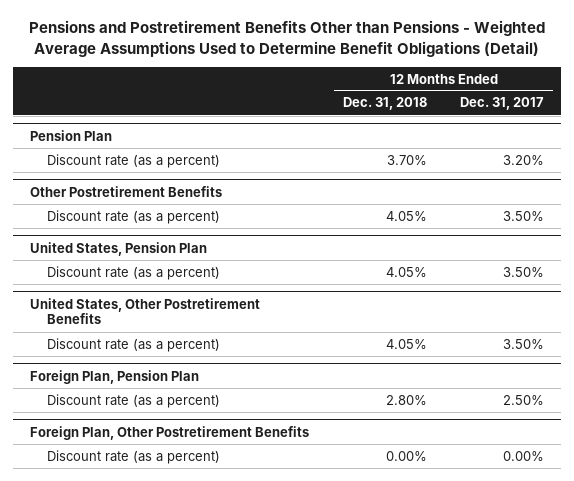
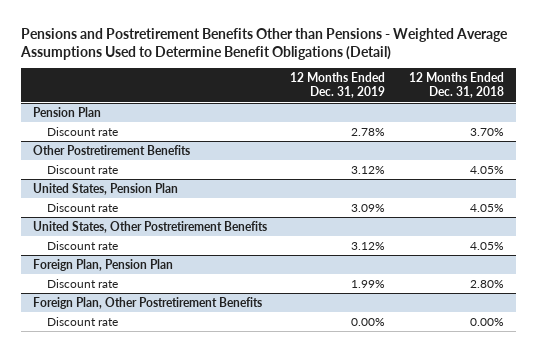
[460,97,545,111] Dec. 31, 2017 -> none
none -> [290,72,386,99] 12 Months Ended Dec. 31, 2019
[46,153,220,168] Discount rate (as a percent) -> [46,126,118,136] Discount rate
[46,209,220,224] Discount rate (as a percent) -> [46,164,118,174] Discount rate
[46,265,220,280] Discount rate (as a percent) -> [46,202,118,212] Discount rate
[46,337,220,352] Discount rate (as a percent) -> [46,240,118,250] Discount rate
[46,393,220,408] Discount rate (as a percent) -> [46,278,118,288] Discount rate
[46,449,220,464] Discount rate (as a percent) -> [46,316,118,326] Discount rate

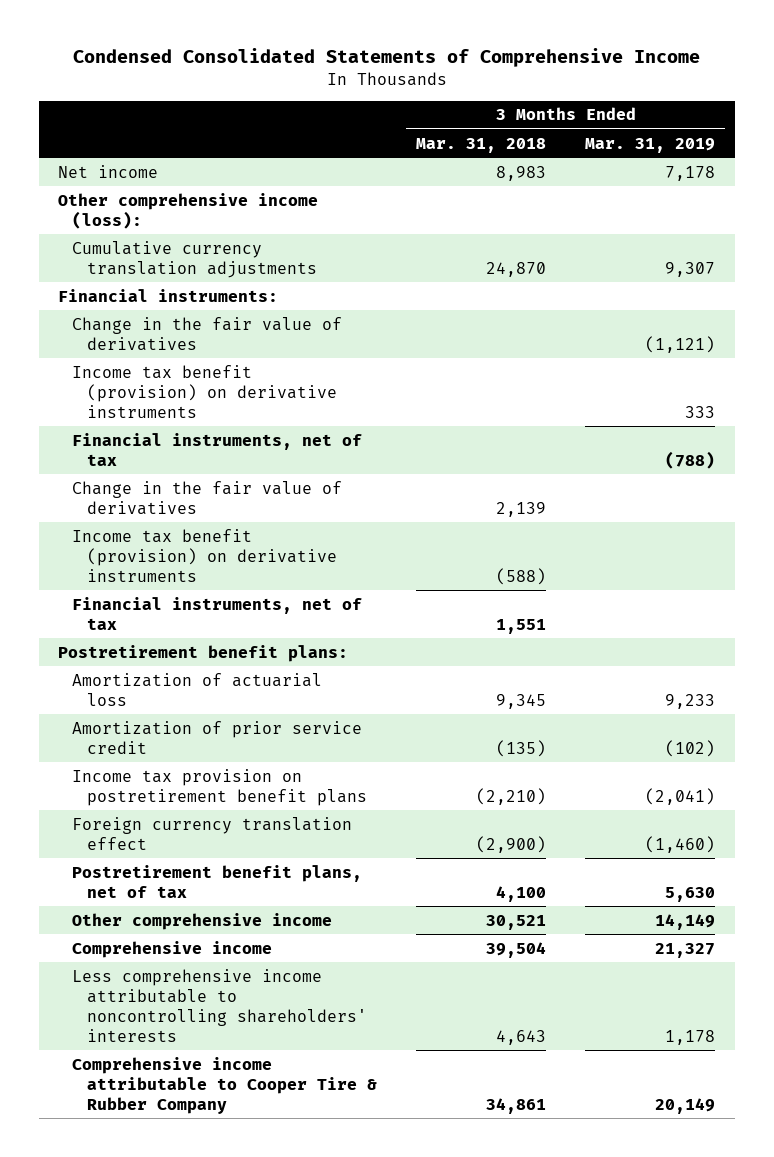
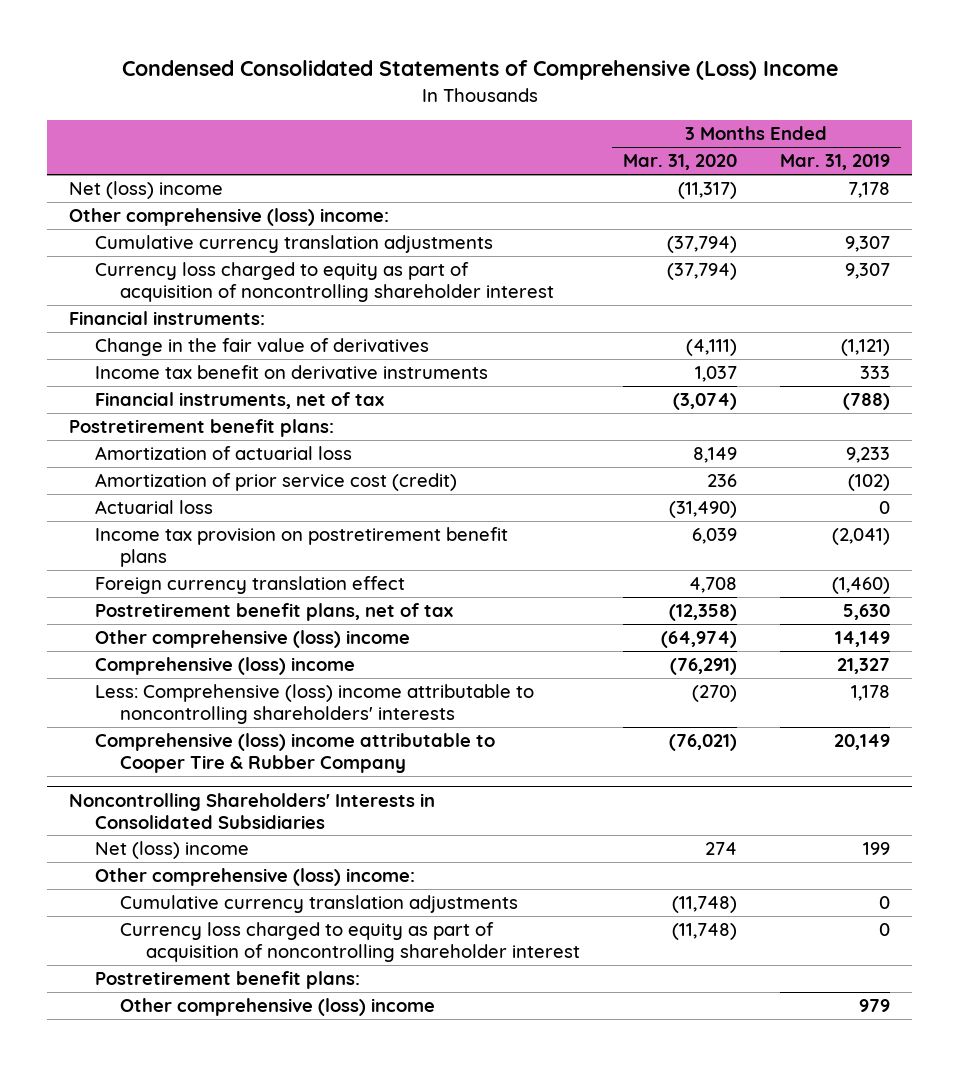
[72,48,700,68] Condensed Consolidated Statements of Comprehensive Income -> [121,60,838,81] Condensed Consolidated Statements of Comprehensive (Loss) Income
[415,137,546,153] Mar. 31, 2018 -> none
none -> [622,154,737,171] Mar. 31, 2020
[58,164,159,178] Net income -> [69,181,224,200] Net (loss) income
[58,192,319,229] Other comprehensive income (loss): -> [69,208,390,227] Other comprehensive (loss) income:
none -> [94,262,555,302] Currency loss charged to equity as part of acquisition of noncontrolling shareholder interest
[72,364,337,418] Income tax benefit (provision) on derivative instruments -> [94,365,488,380] Income tax benefit on derivative instruments
[72,480,343,515] Change in the fair value of derivatives -> none
[72,528,337,582] Income tax benefit (provision) on derivative instruments -> none
[72,596,363,630] Financial instruments, net of tax -> none
[72,720,363,754] Amortization of prior service credit -> [94,473,457,492] Amortization of prior service cost (credit)
none -> [94,500,213,515] Actuarial loss
[72,912,333,930] Other comprehensive income -> [94,630,410,649] Other comprehensive (loss) income
[72,940,273,958] Comprehensive income -> [94,657,355,676] Comprehensive (loss) income
[72,968,367,1042] Less comprehensive income attributable to noncontrolling shareholders' interests -> [94,684,534,724] Less: Comprehensive (loss) income attributable to noncontrolling shareholders' interests
[72,1056,377,1114] Comprehensive income attributable to Cooper Tire & Rubber Company -> [94,733,495,773] Comprehensive (loss) income attributable to Cooper Tire & Rubber Company
none -> [69,792,436,829] Noncontrolling Shareholders' Interests in Consolidated Subsidiaries
none -> [94,841,249,860] Net (loss) income
none -> [94,868,415,887] Other comprehensive (loss) income:
none -> [120,895,519,914] Cumulative currency translation adjustments
none -> [120,922,580,962] Currency loss charged to equity as part of acquisition of noncontrolling shareholder interest
none -> [94,971,360,990] Postretirement benefit plans:
none -> [120,998,436,1017] Other comprehensive (loss) income

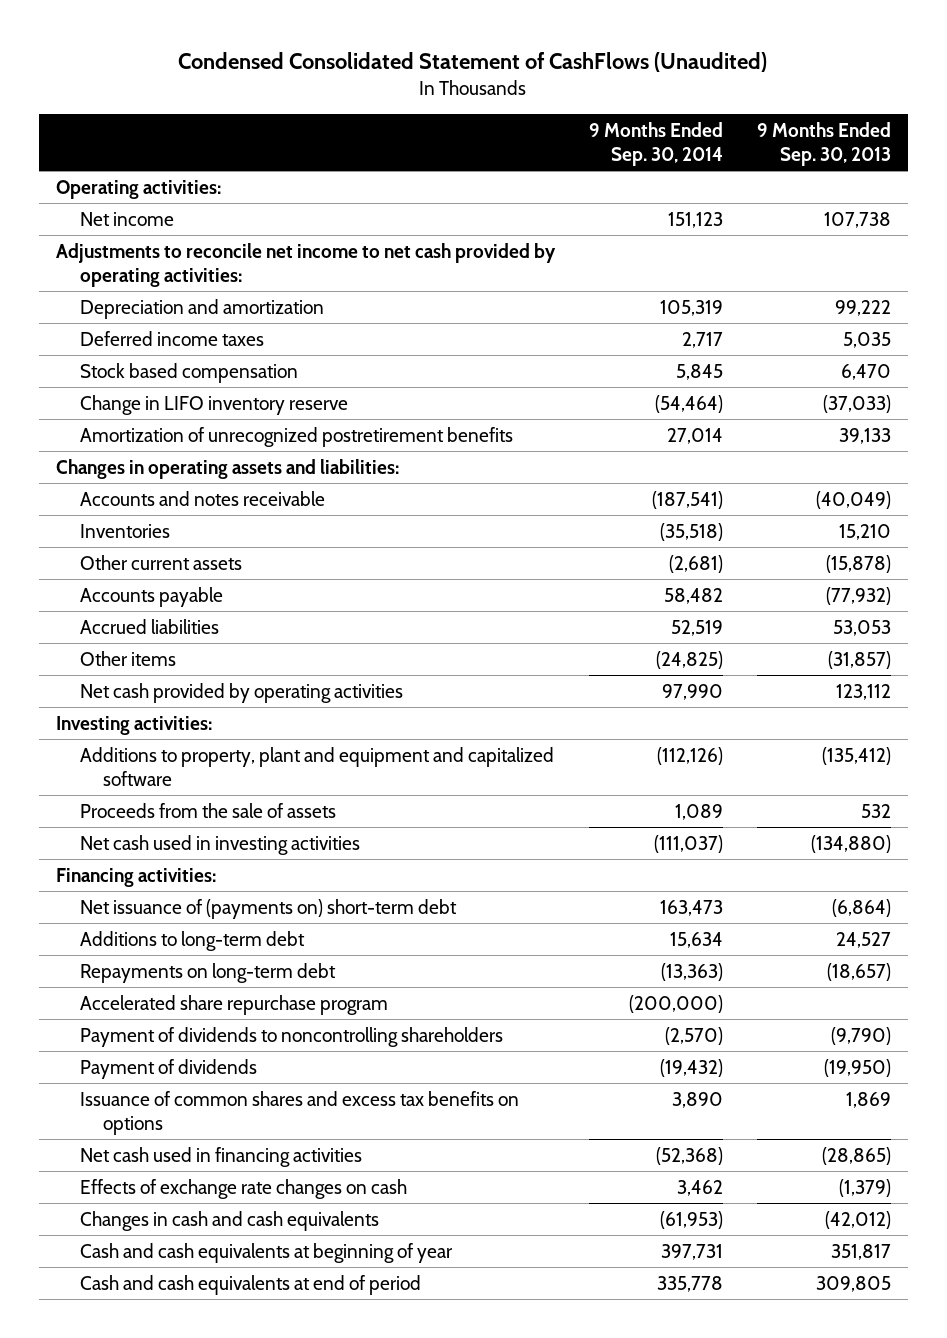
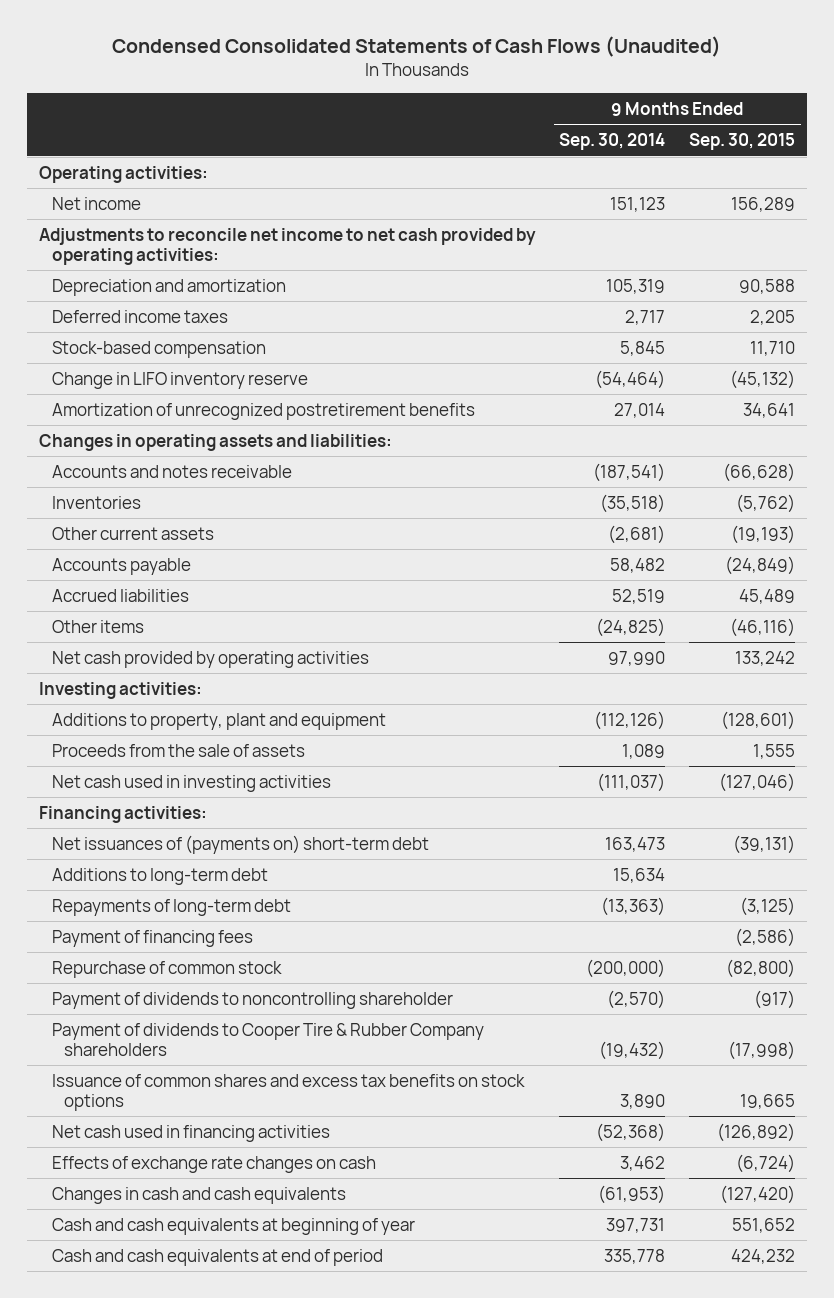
[178,51,768,72] Condensed Consolidated Statement of CashFlows (Unaudited) -> [111,36,721,58] Condensed Consolidated Statements of Cash Flows (Unaudited)
[757,121,892,167] 9 Months Ended Sep. 30, 2013 -> none
none -> [688,133,795,151] Sep. 30, 2015
[79,362,298,383] Stock based compensation -> [51,340,266,358] Stock-based compensation
[79,746,554,787] Additions to property, plant and equipment and capitalized software -> [51,712,386,730] Additions to property, plant and equipment
[79,898,457,919] Net issuance of (payments on) short-term debt -> [51,834,429,854] Net issuances of (payments on) short-term debt
[79,962,336,983] Repayments on long-term debt -> [51,898,291,916] Repayments of long-term debt
none -> [51,929,253,947] Payment of financing fees
[79,994,388,1015] Accelerated share repurchase program -> [51,960,282,978] Repurchase of common stock
[79,1026,503,1047] Payment of dividends to noncontrolling shareholders -> [51,991,453,1009] Payment of dividends to noncontrolling shareholder
[79,1058,257,1079] Payment of dividends -> [51,1022,484,1056] Payment of dividends to Cooper Tire & Rubber Company shareholders
[79,1090,519,1136] Issuance of common shares and excess tax benefits on options -> [51,1073,525,1111] Issuance of common shares and excess tax benefits on stock options

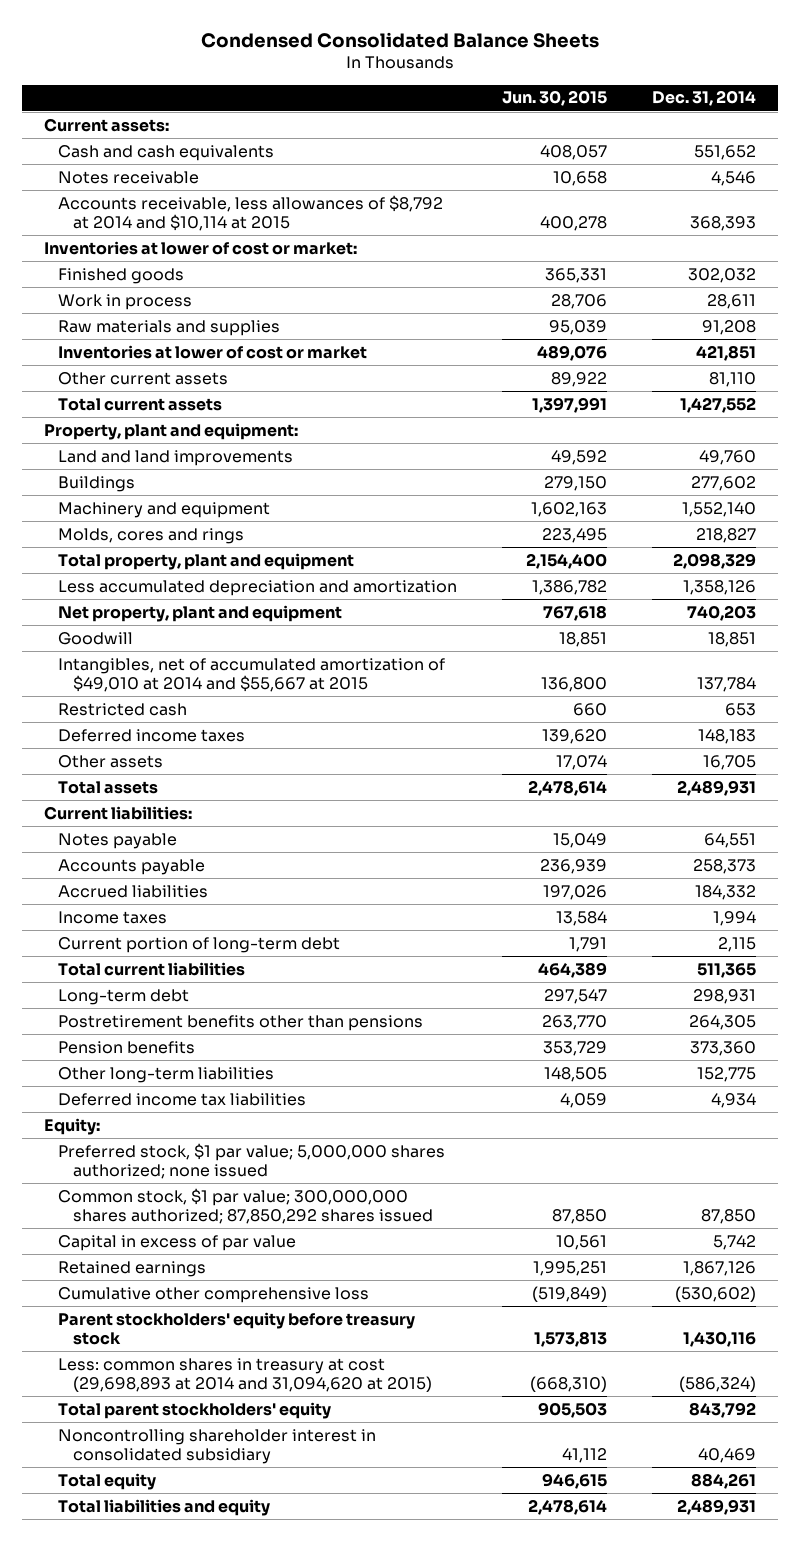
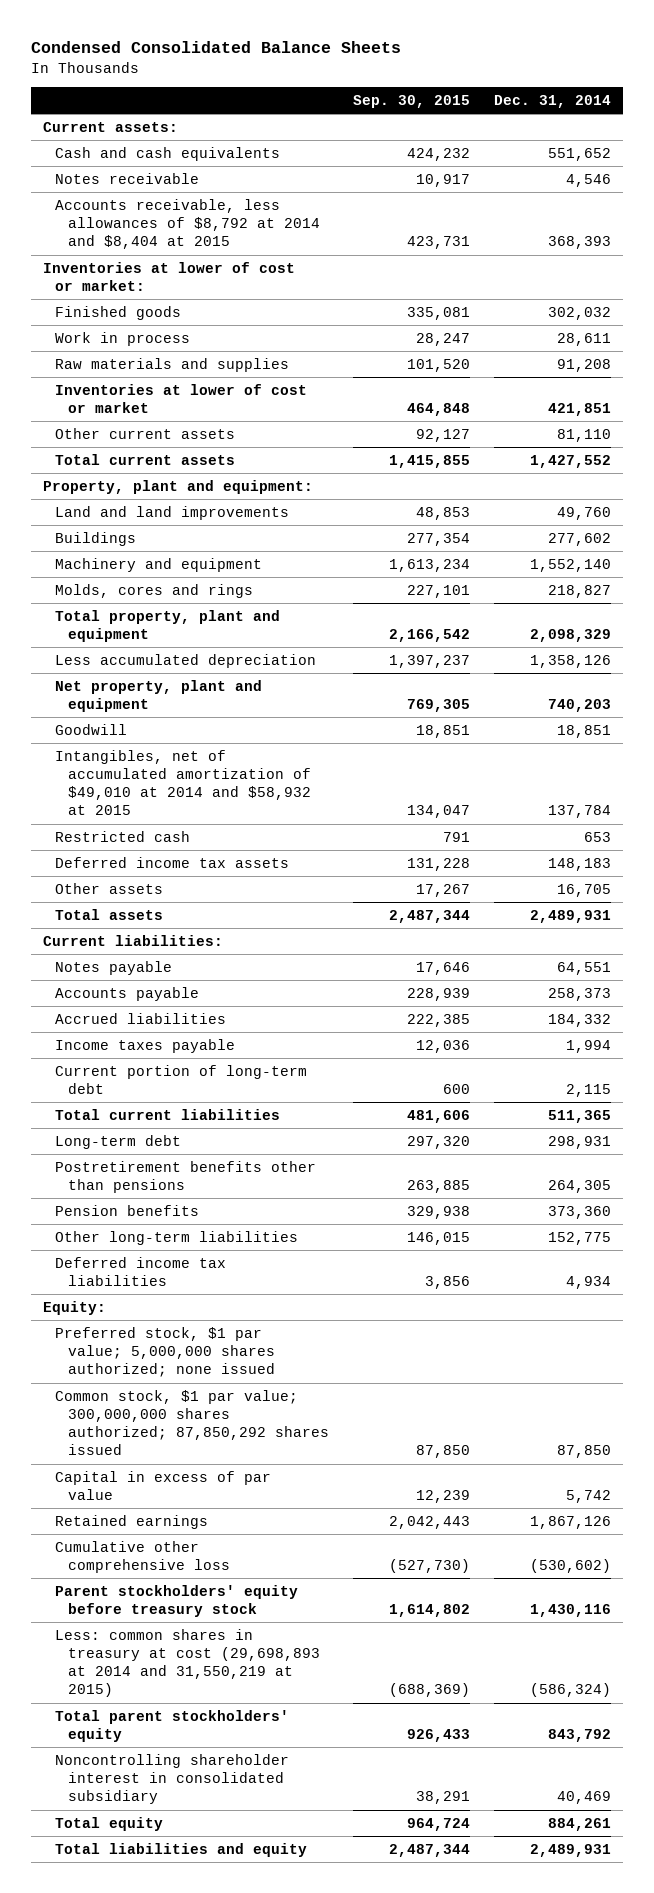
[502,90,608,107] Jun. 30, 2015 -> none
none -> [352,94,470,108] Sep. 30, 2015
[58,194,444,232] Accounts receivable, less allowances of $8,792 at 2014 and $10,114 at 2015 -> [55,198,320,250] Accounts receivable, less allowances of $8,792 at 2014 and $8,404 at 2015
[58,579,458,596] Less accumulated depreciation and amortization -> [55,653,317,668] Less accumulated depreciation
[58,657,446,693] Intangibles, net of accumulated amortization of $49,010 at 2014 and $55,667 at 2015 -> [55,749,311,816] Intangibles, net of accumulated amortization of $49,010 at 2014 and $58,932 at 2015
[58,728,246,742] Deferred income taxes -> [55,856,290,868] Deferred income tax assets
[58,910,168,924] Income taxes -> [55,1038,236,1053] Income taxes payable
[58,1357,432,1393] Less: common shares in treasury at cost (29,698,893 at 2014 and 31,094,620 at 2015) -> [55,1628,320,1698] Less: common shares in treasury at cost (29,698,893 at 2014 and 31,550,219 at 2015)

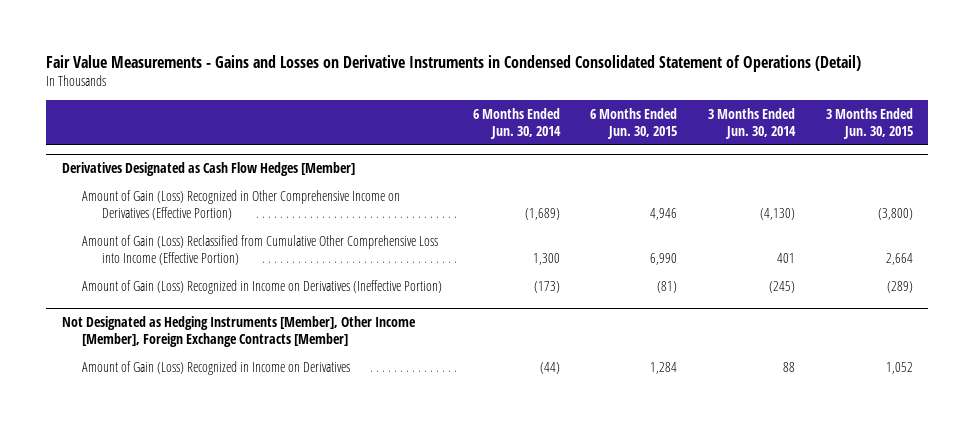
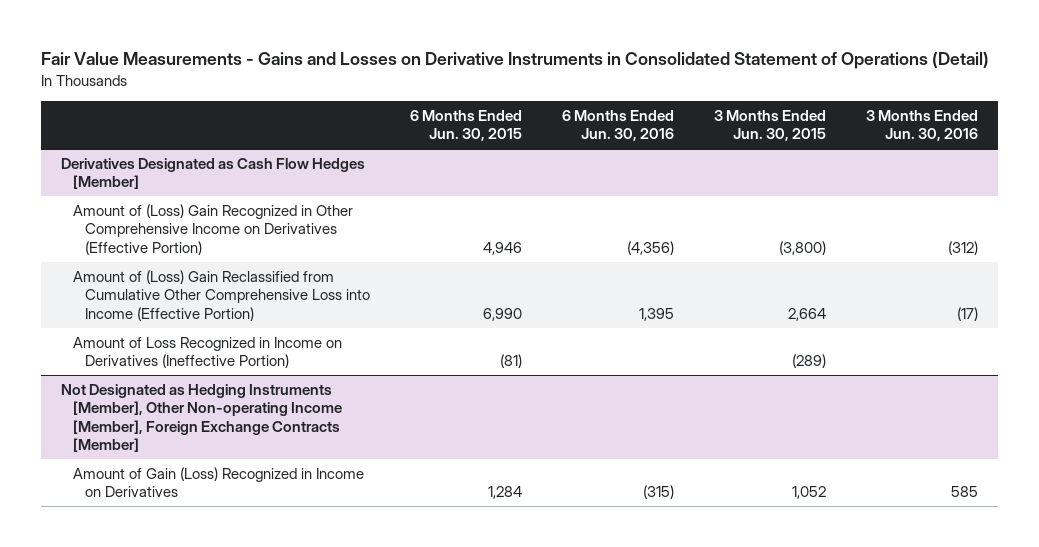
[46,54,862,72] Fair Value Measurements - Gains and Losses on Derivative Instruments in Condensed Consolidated Statement of Operations (Detail) -> [41,51,990,69] Fair Value Measurements - Gains and Losses on Derivative Instruments in Consolidated Statement of Operations (Detail)
[472,107,561,139] 6 Months Ended Jun. 30, 2014 -> none
[707,107,796,139] 3 Months Ended Jun. 30, 2014 -> none
none -> [562,109,675,142] 6 Months Ended Jun. 30, 2016
none -> [866,109,979,142] 3 Months Ended Jun. 30, 2016
[82,189,401,220] Amount of Gain (Loss) Recognized in Other Comprehensive Income on Derivatives (Effective Portion) -> [73,204,354,255] Amount of (Loss) Gain Recognized in Other Comprehensive Income on Derivatives (Effective Portion)
[82,234,439,265] Amount of Gain (Loss) Reclassified from Cumulative Other Comprehensive Loss into Income (Effective Portion) -> [73,270,371,321] Amount of (Loss) Gain Reclassified from Cumulative Other Comprehensive Loss into Income (Effective Portion)
[82,279,443,294] Amount of Gain (Loss) Recognized in Income on Derivatives (Ineffective Portion) -> [73,337,343,369] Amount of Loss Recognized in Income on Derivatives (Ineffective Portion)
[61,316,416,348] Not Designated as Hedging Instruments [Member], Other Income [Member], Foreign Exchange Contracts [Member] -> [61,384,343,453] Not Designated as Hedging Instruments [Member], Other Non-operating Income [Member], Foreign Exchange Contracts [Member]

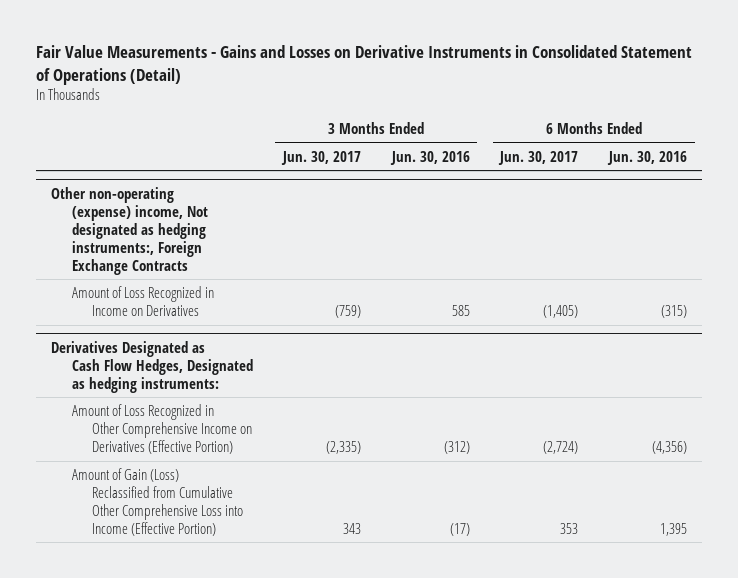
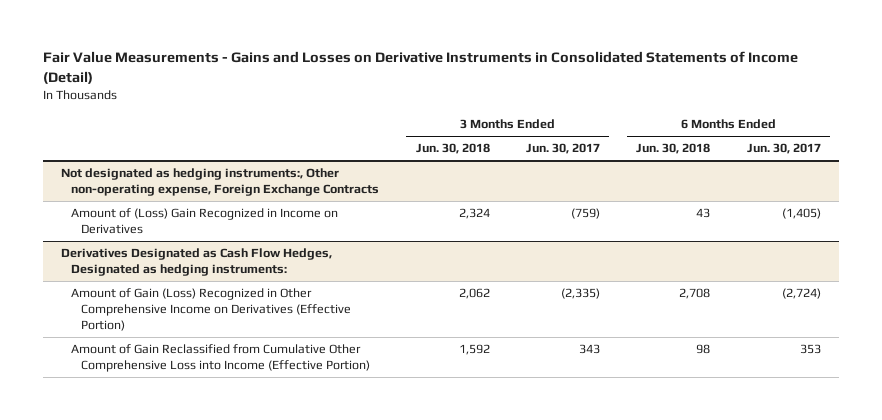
[35,45,692,85] Fair Value Measurements - Gains and Losses on Derivative Instruments in Consolidated Statement of Operations (Detail) -> [42,51,798,84] Fair Value Measurements - Gains and Losses on Derivative Instruments in Consolidated Statements of Income (Detail)
[389,150,470,165] Jun. 30, 2016 -> none
[606,150,687,165] Jun. 30, 2016 -> none
none -> [415,143,490,155] Jun. 30, 2018
none -> [636,143,711,155] Jun. 30, 2018
[51,186,208,275] Other non-operating (expense) income, Not designated as hedging instruments:, Foreign Exchange Contracts -> [60,168,380,197] Not designated as hedging instruments:, Other non-operating expense, Foreign Exchange Contracts
[71,285,214,316] Amount of Loss Recognized in Income on Derivatives -> [71,208,339,235] Amount of (Loss) Gain Recognized in Income on Derivatives
[71,403,252,454] Amount of Loss Recognized in Other Comprehensive Income on Derivatives (Effective Portion) -> [71,288,352,332] Amount of Gain (Loss) Recognized in Other Comprehensive Income on Derivatives (Effective Portion)
[71,467,243,536] Amount of Gain (Loss) Reclassified from Cumulative Other Comprehensive Loss into Income (Effective Portion) -> [71,344,371,373] Amount of Gain Reclassified from Cumulative Other Comprehensive Loss into Income (Effective Portion)

